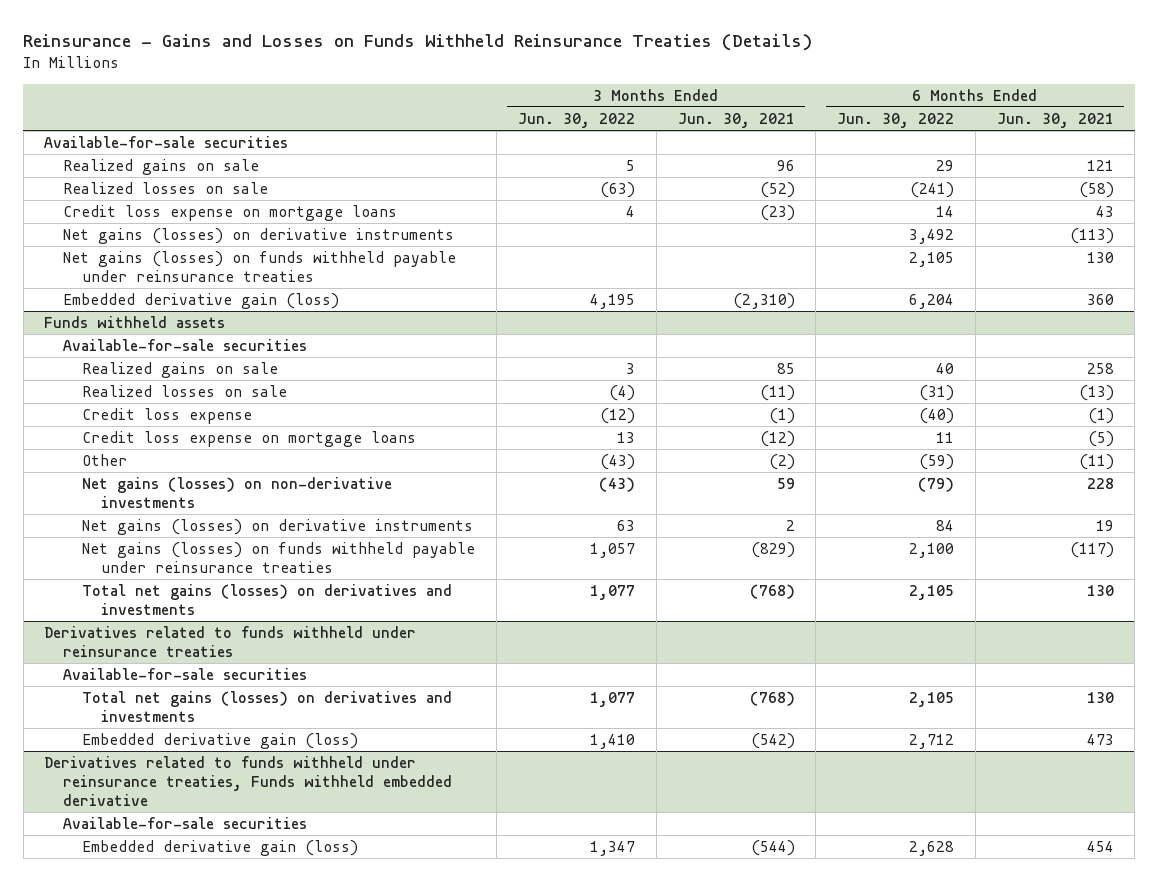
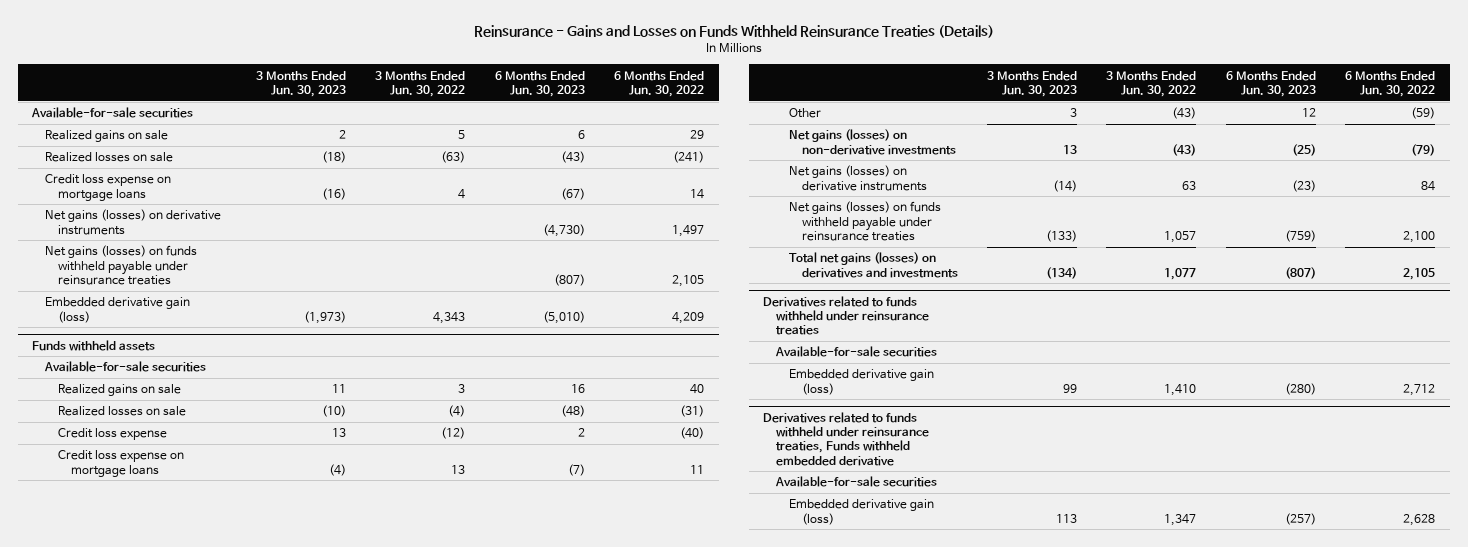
[677,113,795,129] Jun. 30, 2021 -> none
[996,113,1114,129] Jun. 30, 2021 -> none
none -> [256,70,347,97] 3 Months Ended Jun. 30, 2023
none -> [494,70,585,97] 6 Months Ended Jun. 30, 2023
[909,229,955,245] 3,492 -> [672,224,705,237] 1,497
[589,294,635,310] 4,195 -> [433,311,466,324] 4,343
[909,294,955,310] 6,204 -> [672,311,705,324] 4,209
[82,691,453,722] Total net gains (losses) on derivatives and investments -> none

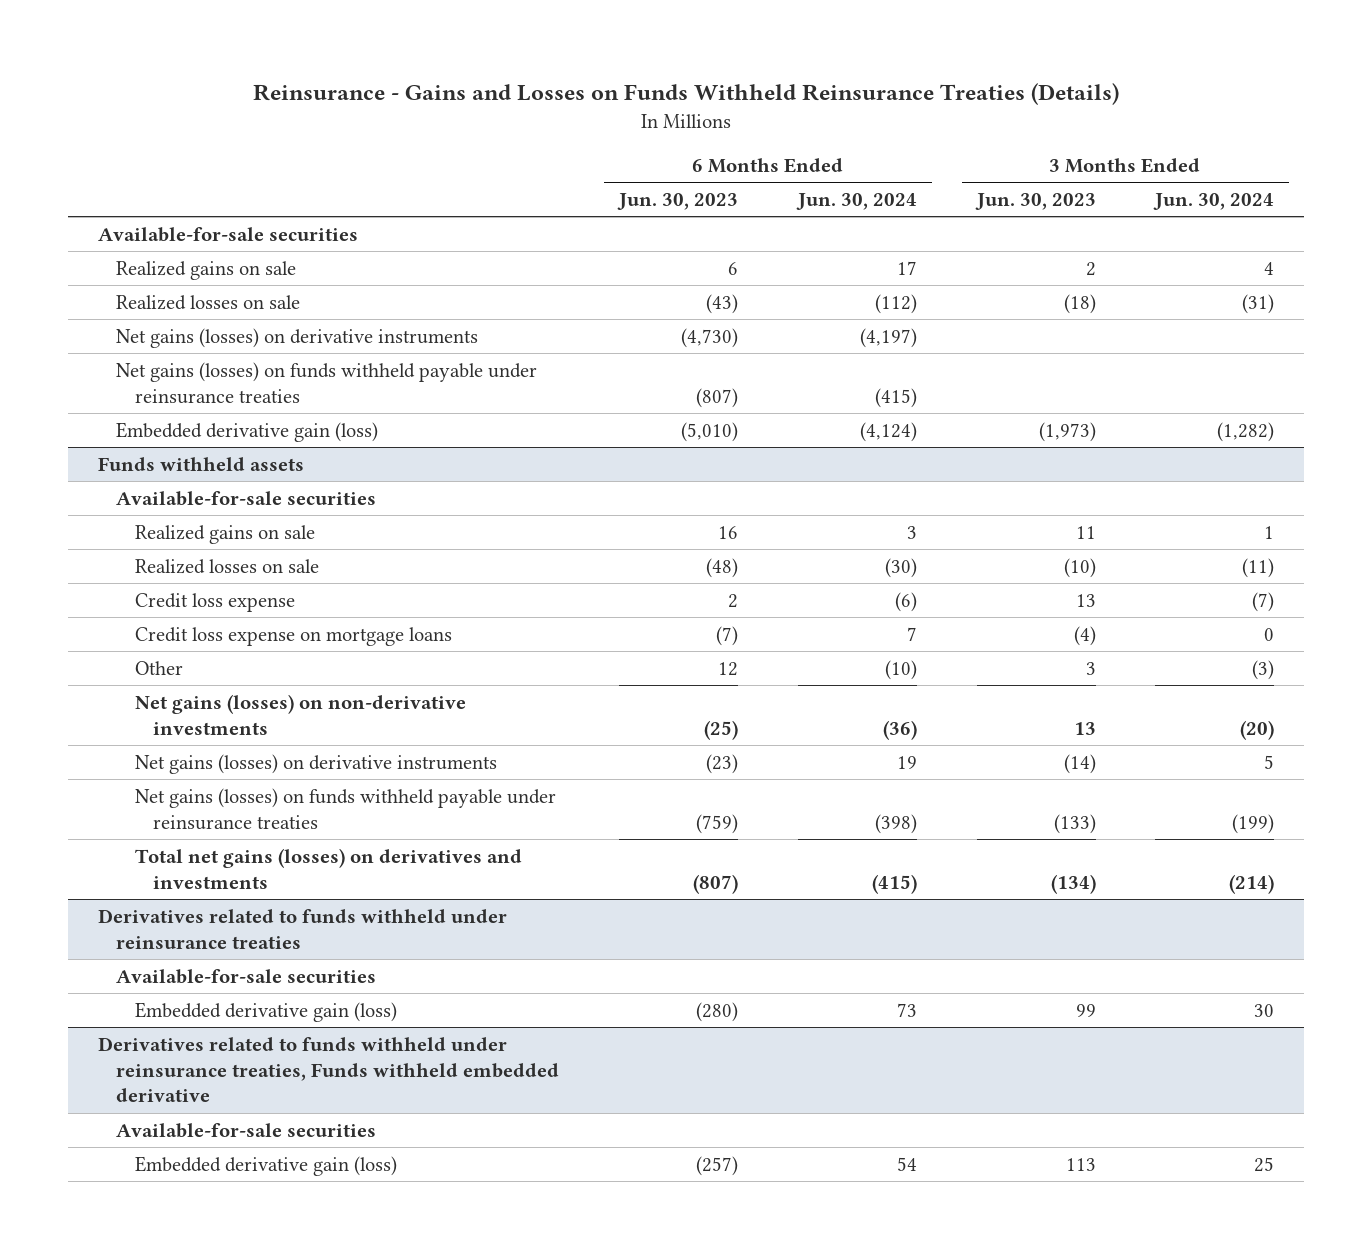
[375,70,466,97] 3 Months Ended Jun. 30, 2022 -> none
[614,70,705,97] 6 Months Ended Jun. 30, 2022 -> none
none -> [795,193,917,211] Jun. 30, 2024
none -> [1153,193,1275,211] Jun. 30, 2024
[45,174,172,201] Credit loss expense on mortgage loans -> none

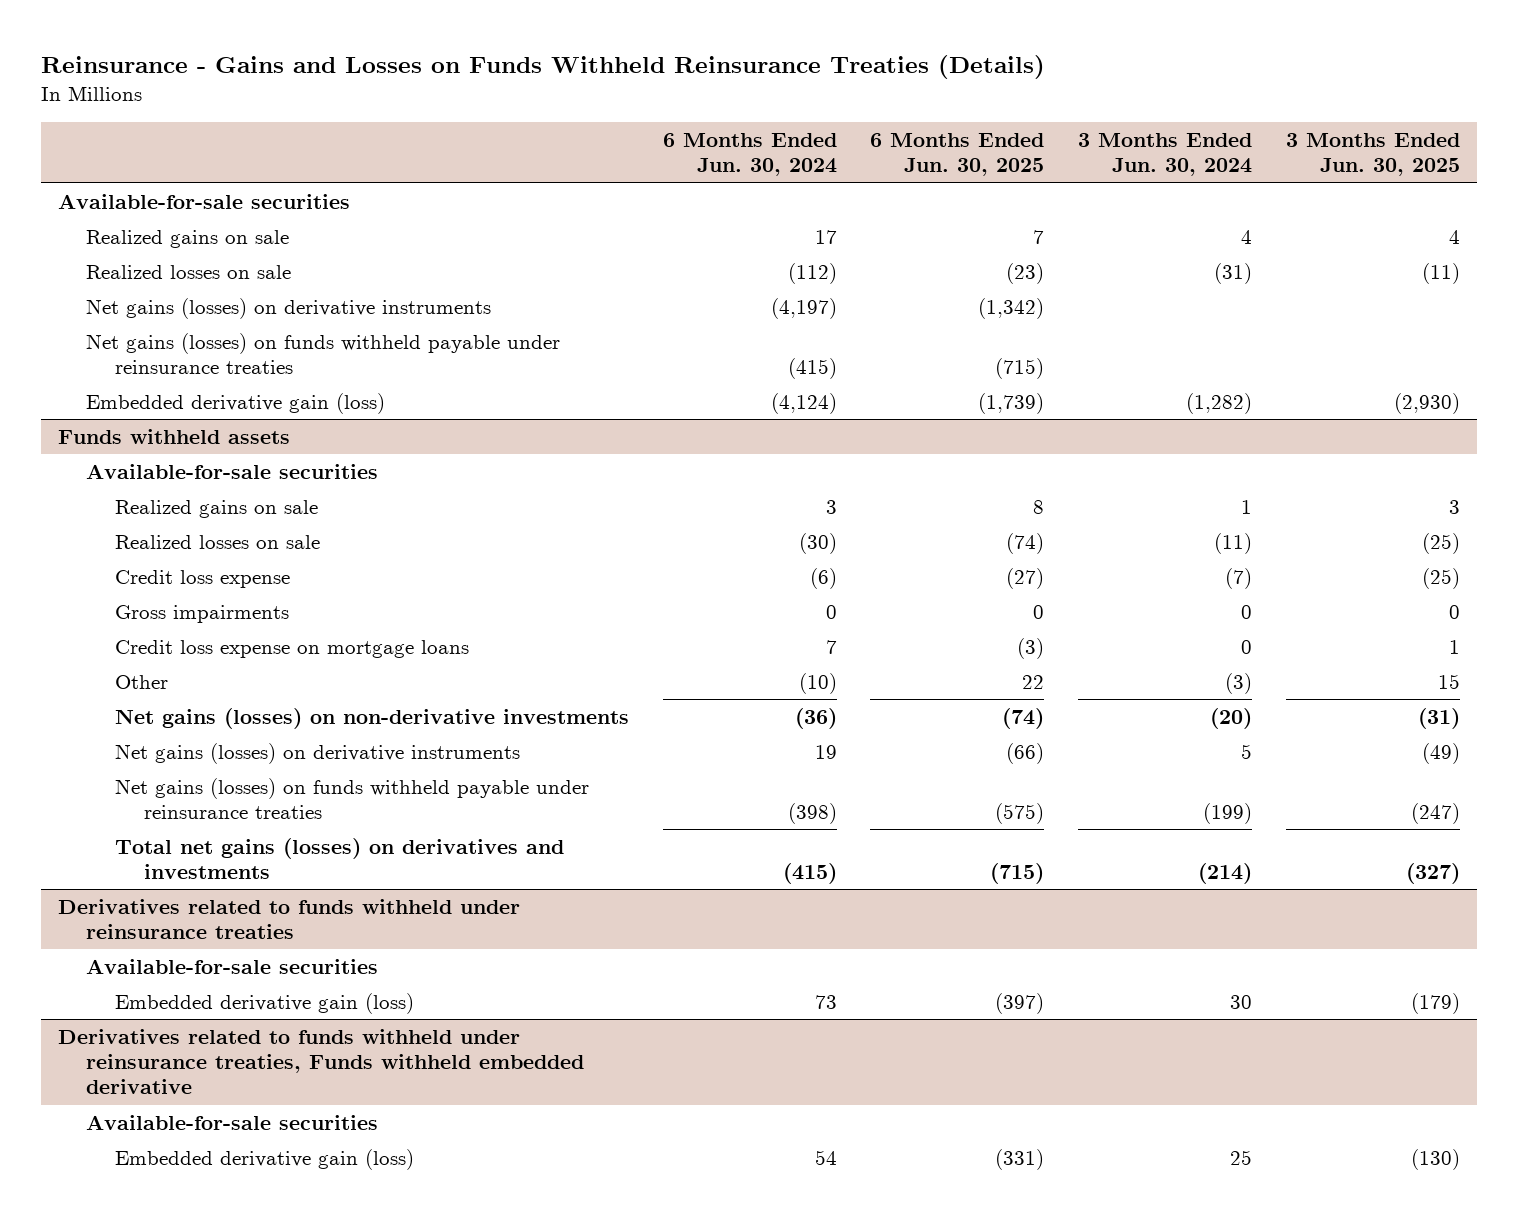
[616,193,738,211] Jun. 30, 2023 -> none
[974,193,1096,211] Jun. 30, 2023 -> none
none -> [870,133,1045,177] 6 Months Ended Jun. 30, 2025
none -> [1285,133,1460,177] 3 Months Ended Jun. 30, 2025
none -> [115,604,290,623] Gross impairments

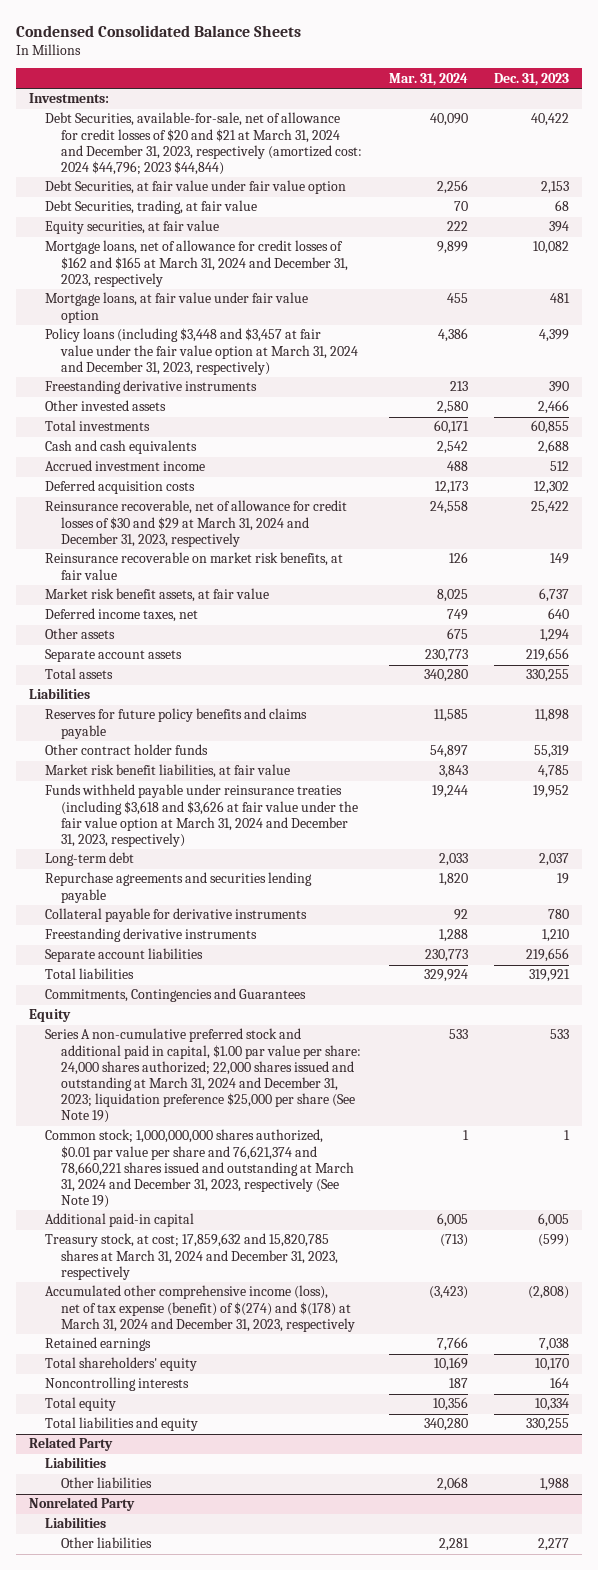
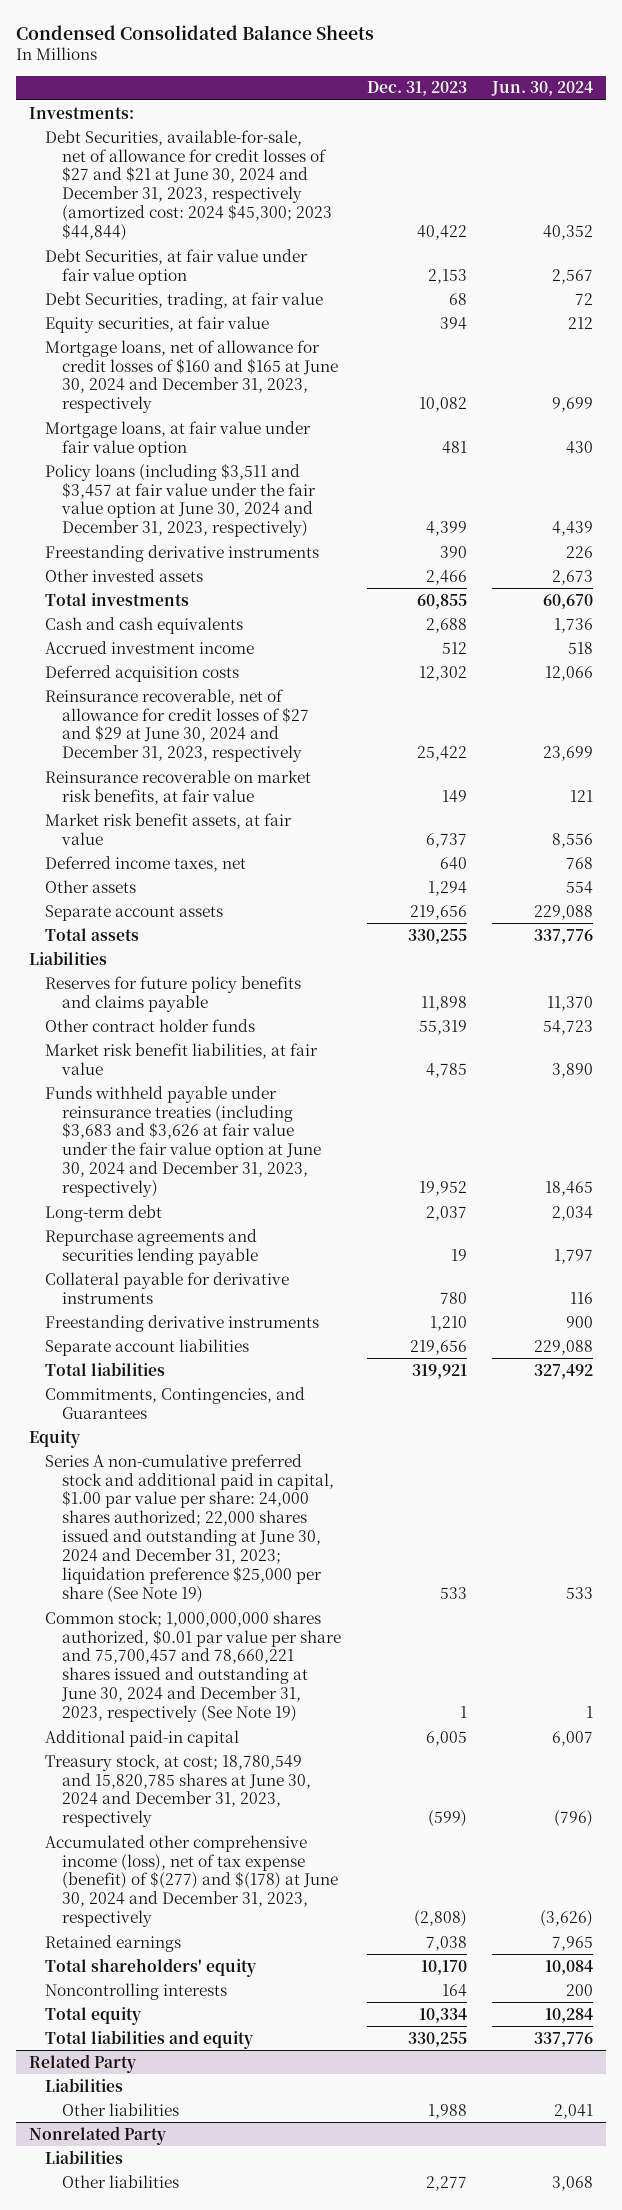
[388,72,468,86] Mar. 31, 2024 -> none
none -> [491,81,594,97] Jun. 30, 2024
[45,112,363,176] Debt Securities, available-for-sale, net of allowance for credit losses of $20 and $21 at March 31, 2024 and December 31, 2023, respectively (amortized cost: 2024 $44,796; 2023 $44,844) -> [45,129,333,242] Debt Securities, available-for-sale, net of allowance for credit losses of $27 and $21 at June 30, 2024 and December 31, 2023, respectively (amortized cost: 2024 $45,300; 2023 $44,844)
[45,240,349,287] Mortgage loans, net of allowance for credit losses of $162 and $165 at March 31, 2024 and December 31, 2023, respectively -> [45,339,339,414] Mortgage loans, net of allowance for credit losses of $160 and $165 at June 30, 2024 and December 31, 2023, respectively
[45,328,359,375] Policy loans (including $3,448 and $3,457 at fair value under the fair value option at March 31, 2024 and December 31, 2023, respectively) -> [45,462,317,538] Policy loans (including $3,511 and $3,457 at fair value under the fair value option at June 30, 2024 and December 31, 2023, respectively)
[45,500,348,547] Reinsurance recoverable, net of allowance for credit losses of $30 and $29 at March 31, 2024 and December 31, 2023, respectively -> [45,688,310,763] Reinsurance recoverable, net of allowance for credit losses of $27 and $29 at June 30, 2024 and December 31, 2023, respectively
[45,784,359,848] Funds withheld payable under reinsurance treaties (including $3,618 and $3,626 at fair value under the fair value option at March 31, 2024 and December 31, 2023, respectively) -> [45,1085,322,1198] Funds withheld payable under reinsurance treaties (including $3,683 and $3,626 at fair value under the fair value option at June 30, 2024 and December 31, 2023, respectively)
[45,988,307,1003] Commitments, Contingencies and Guarantees -> [45,1386,306,1419] Commitments, Contingencies, and Guarantees
[45,1028,362,1124] Series A non-cumulative preferred stock and additional paid in capital, $1.00 par value per share: 24,000 shares authorized; 22,000 shares issued and outstanding at March 31, 2024 and December 31, 2023; liquidation preference $25,000 per share (See Note 19) -> [45,1453,335,1604] Series A non-cumulative preferred stock and additional paid in capital, $1.00 par value per share: 24,000 shares authorized; 22,000 shares issued and outstanding at June 30, 2024 and December 31, 2023; liquidation preference $25,000 per share (See Note 19)
[45,1129,355,1209] Common stock; 1,000,000,000 shares authorized, $0.01 par value per share and 76,621,374 and 78,660,221 shares issued and outstanding at March 31, 2024 and December 31, 2023, respectively (See Note 19) -> [45,1610,342,1723] Common stock; 1,000,000,000 shares authorized, $0.01 par value per share and 75,700,457 and 78,660,221 shares issued and outstanding at June 30, 2024 and December 31, 2023, respectively (See Note 19)
[45,1233,339,1280] Treasury stock, at cost; 17,859,632 and 15,820,785 shares at March 31, 2024 and December 31, 2023, respectively -> [45,1753,312,1828] Treasury stock, at cost; 18,780,549 and 15,820,785 shares at June 30, 2024 and December 31, 2023, respectively
[45,1285,356,1332] Accumulated other comprehensive income (loss), net of tax expense (benefit) of $(274) and $(178) at March 31, 2024 and December 31, 2023, respectively -> [45,1834,339,1928] Accumulated other comprehensive income (loss), net of tax expense (benefit) of $(277) and $(178) at June 30, 2024 and December 31, 2023, respectively

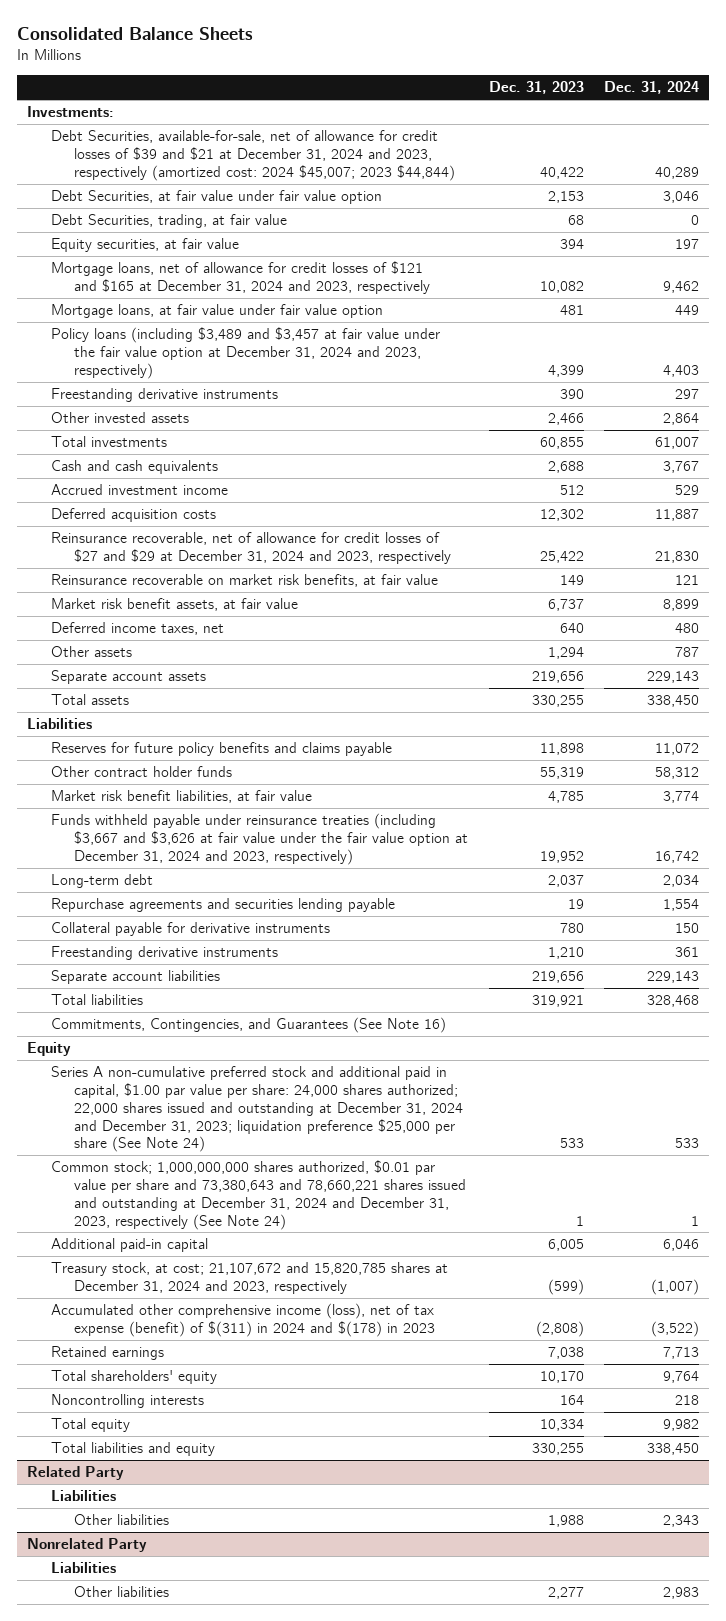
[16,24,375,40] Condensed Consolidated Balance Sheets -> [16,26,253,40] Consolidated Balance Sheets
[491,81,594,97] Jun. 30, 2024 -> none
none -> [604,81,700,95] Dec. 31, 2024
[45,129,333,242] Debt Securities, available-for-sale, net of allowance for credit losses of $27 and $21 at June 30, 2024 and December 31, 2023, respectively (amortized cost: 2024 $45,300; 2023 $44,844) -> [50,130,456,181] Debt Securities, available-for-sale, net of allowance for credit losses of $39 and $21 at December 31, 2024 and 2023, respectively (amortized cost: 2024 $45,007; 2023 $44,844)
[45,339,339,414] Mortgage loans, net of allowance for credit losses of $160 and $165 at June 30, 2024 and December 31, 2023, respectively -> [50,261,431,294] Mortgage loans, net of allowance for credit losses of $121 and $165 at December 31, 2024 and 2023, respectively
[45,462,317,538] Policy loans (including $3,511 and $3,457 at fair value under the fair value option at June 30, 2024 and December 31, 2023, respectively) -> [50,327,440,379] Policy loans (including $3,489 and $3,457 at fair value under the fair value option at December 31, 2024 and 2023, respectively)
[45,688,310,763] Reinsurance recoverable, net of allowance for credit losses of $27 and $29 at June 30, 2024 and December 31, 2023, respectively -> [50,532,452,564] Reinsurance recoverable, net of allowance for credit losses of $27 and $29 at December 31, 2024 and 2023, respectively
[45,1085,322,1198] Funds withheld payable under reinsurance treaties (including $3,683 and $3,626 at fair value under the fair value option at June 30, 2024 and December 31, 2023, respectively) -> [50,813,469,865] Funds withheld payable under reinsurance treaties (including $3,667 and $3,626 at fair value under the fair value option at December 31, 2024 and 2023, respectively)
[45,1386,306,1419] Commitments, Contingencies, and Guarantees -> [50,1017,446,1034] Commitments, Contingencies, and Guarantees (See Note 16)
[45,1453,335,1604] Series A non-cumulative preferred stock and additional paid in capital, $1.00 par value per share: 24,000 shares authorized; 22,000 shares issued and outstanding at June 30, 2024 and December 31, 2023; liquidation preference $25,000 per share (See Note 19) -> [50,1066,464,1153] Series A non-cumulative preferred stock and additional paid in capital, $1.00 par value per share: 24,000 shares authorized; 22,000 shares issued and outstanding at December 31, 2024 and December 31, 2023; liquidation preference $25,000 per share (See Note 24)
[45,1610,342,1723] Common stock; 1,000,000,000 shares authorized, $0.01 par value per share and 75,700,457 and 78,660,221 shares issued and outstanding at June 30, 2024 and December 31, 2023, respectively (See Note 19) -> [50,1160,467,1230] Common stock; 1,000,000,000 shares authorized, $0.01 par value per share and 73,380,643 and 78,660,221 shares issued and outstanding at December 31, 2024 and December 31, 2023, respectively (See Note 24)
[45,1753,312,1828] Treasury stock, at cost; 18,780,549 and 15,820,785 shares at June 30, 2024 and December 31, 2023, respectively -> [50,1262,448,1294] Treasury stock, at cost; 21,107,672 and 15,820,785 shares at December 31, 2024 and 2023, respectively
[45,1834,339,1928] Accumulated other comprehensive income (loss), net of tax expense (benefit) of $(277) and $(178) at June 30, 2024 and December 31, 2023, respectively -> [50,1303,436,1337] Accumulated other comprehensive income (loss), net of tax expense (benefit) of $(311) in 2024 and $(178) in 2023

